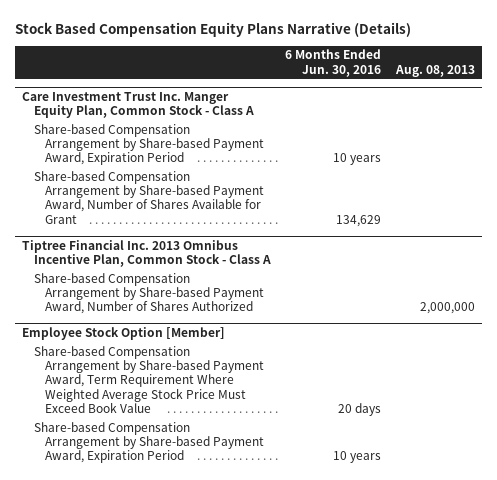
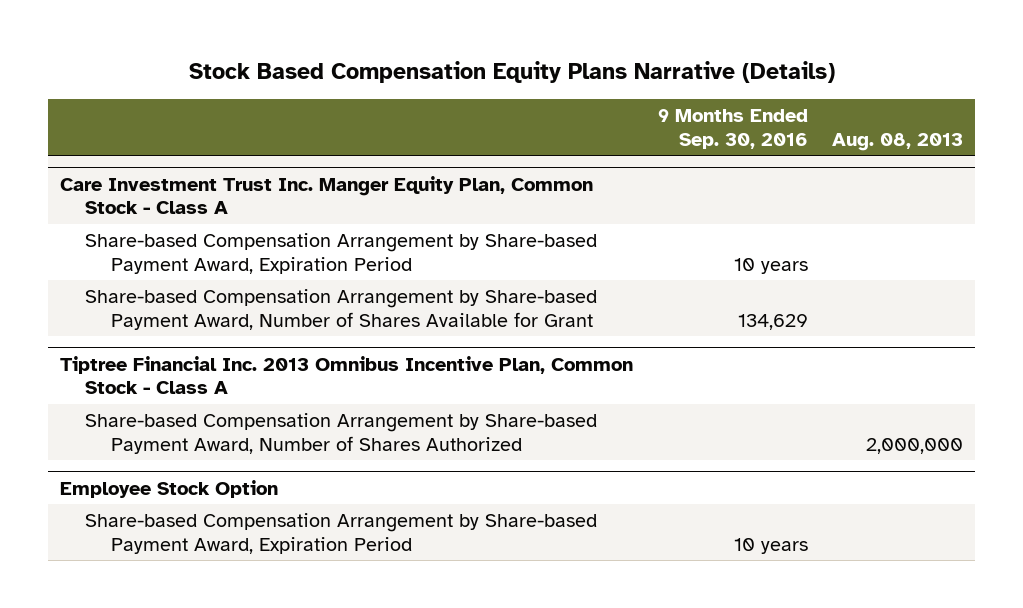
[285,49,382,77] 6 Months Ended Jun. 30, 2016 -> none
none -> [657,109,808,149] 9 Months Ended Sep. 30, 2016
[33,345,264,413] Share-based Compensation Arrangement by Share-based Payment Award, Term Requirement Where Weighted Average Stock Price Must Exceed Book Value -> none
[22,326,226,340] Employee Stock Option [Member] -> [60,479,279,498] Employee Stock Option

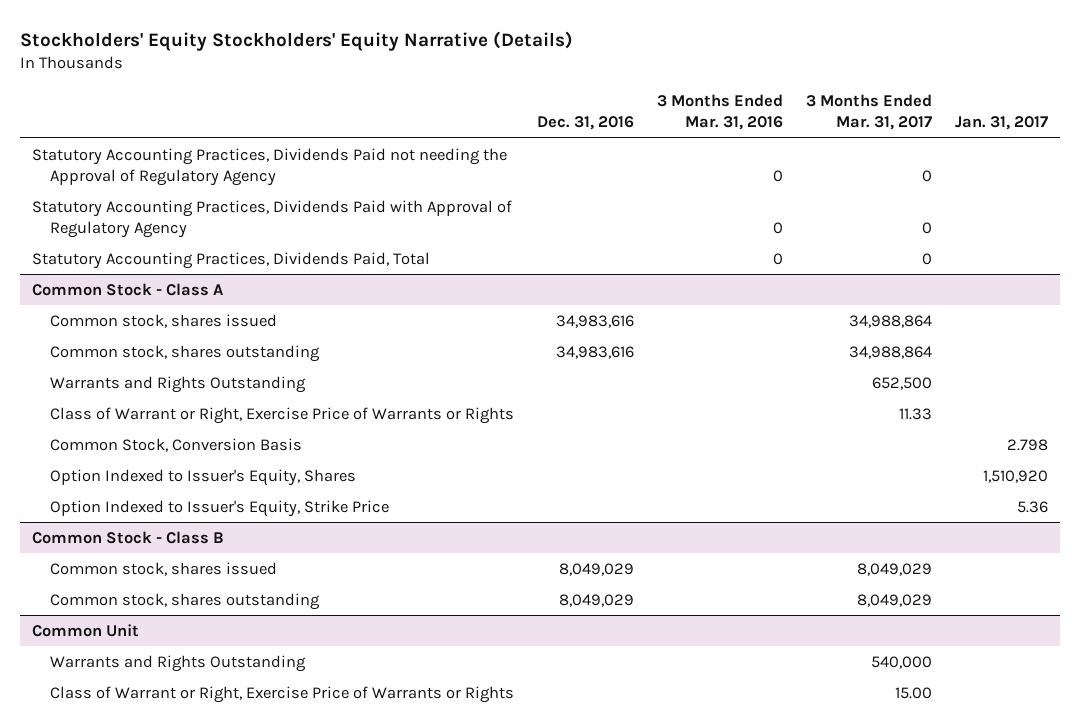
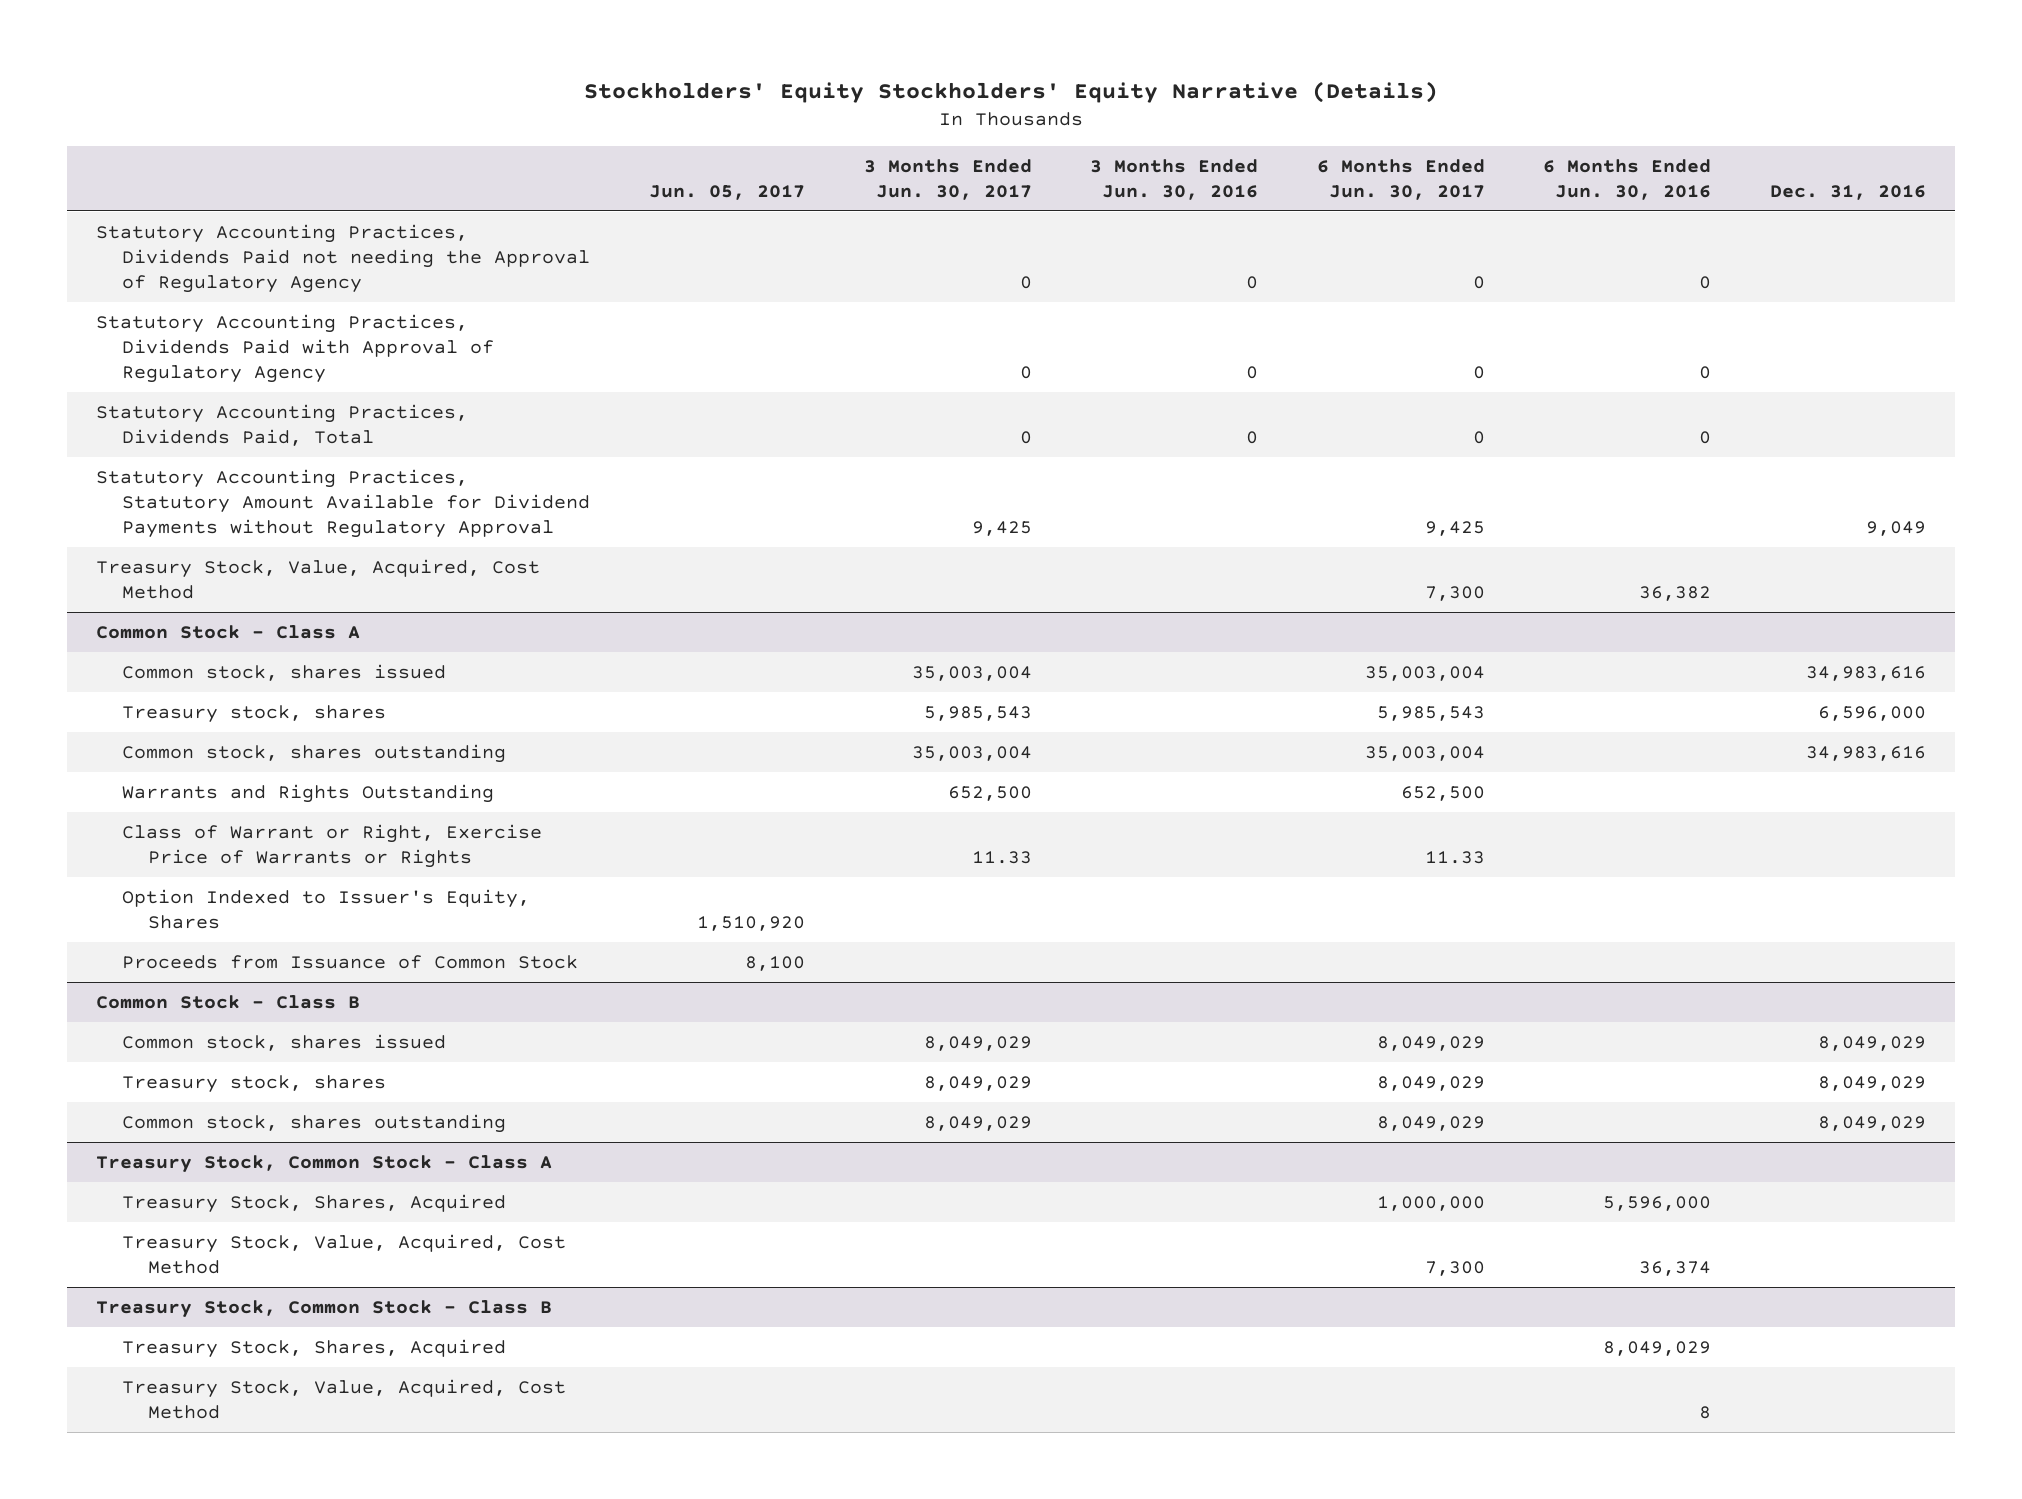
[657,93,784,131] 3 Months Ended Mar. 31, 2016 -> none
[806,93,933,131] 3 Months Ended Mar. 31, 2017 -> none
[955,116,1049,131] Jan. 31, 2017 -> none
none -> [648,184,805,200] Jun. 05, 2017
none -> [863,158,1032,200] 3 Months Ended Jun. 30, 2017
none -> [1090,158,1259,200] 3 Months Ended Jun. 30, 2016
none -> [1316,158,1485,200] 6 Months Ended Jun. 30, 2017
none -> [1543,158,1712,200] 6 Months Ended Jun. 30, 2016
none -> [96,469,591,538] Statutory Accounting Practices, Statutory Amount Available for Dividend Payments without Regulatory Approval
none -> [96,559,541,600] Treasury Stock, Value, Acquired, Cost Method
none -> [122,705,387,724] Treasury stock, shares
[50,437,303,452] Common Stock, Conversion Basis -> none
[50,499,390,517] Option Indexed to Issuer's Equity, Strike Price -> none
none -> [122,955,579,970] Proceeds from Issuance of Common Stock
none -> [122,1075,387,1094] Treasury stock, shares
[31,623,139,637] Common Unit -> none
[50,654,307,672] Warrants and Rights Outstanding -> none
[50,685,515,703] Class of Warrant or Right, Exercise Price of Warrants or Rights -> none
none -> [96,1155,553,1174] Treasury Stock, Common Stock - Class A
none -> [122,1194,507,1214] Treasury Stock, Shares, Acquired
none -> [122,1234,567,1275] Treasury Stock, Value, Acquired, Cost Method
none -> [96,1300,553,1319] Treasury Stock, Common Stock - Class B
none -> [122,1339,507,1359] Treasury Stock, Shares, Acquired
none -> [122,1379,567,1420] Treasury Stock, Value, Acquired, Cost Method

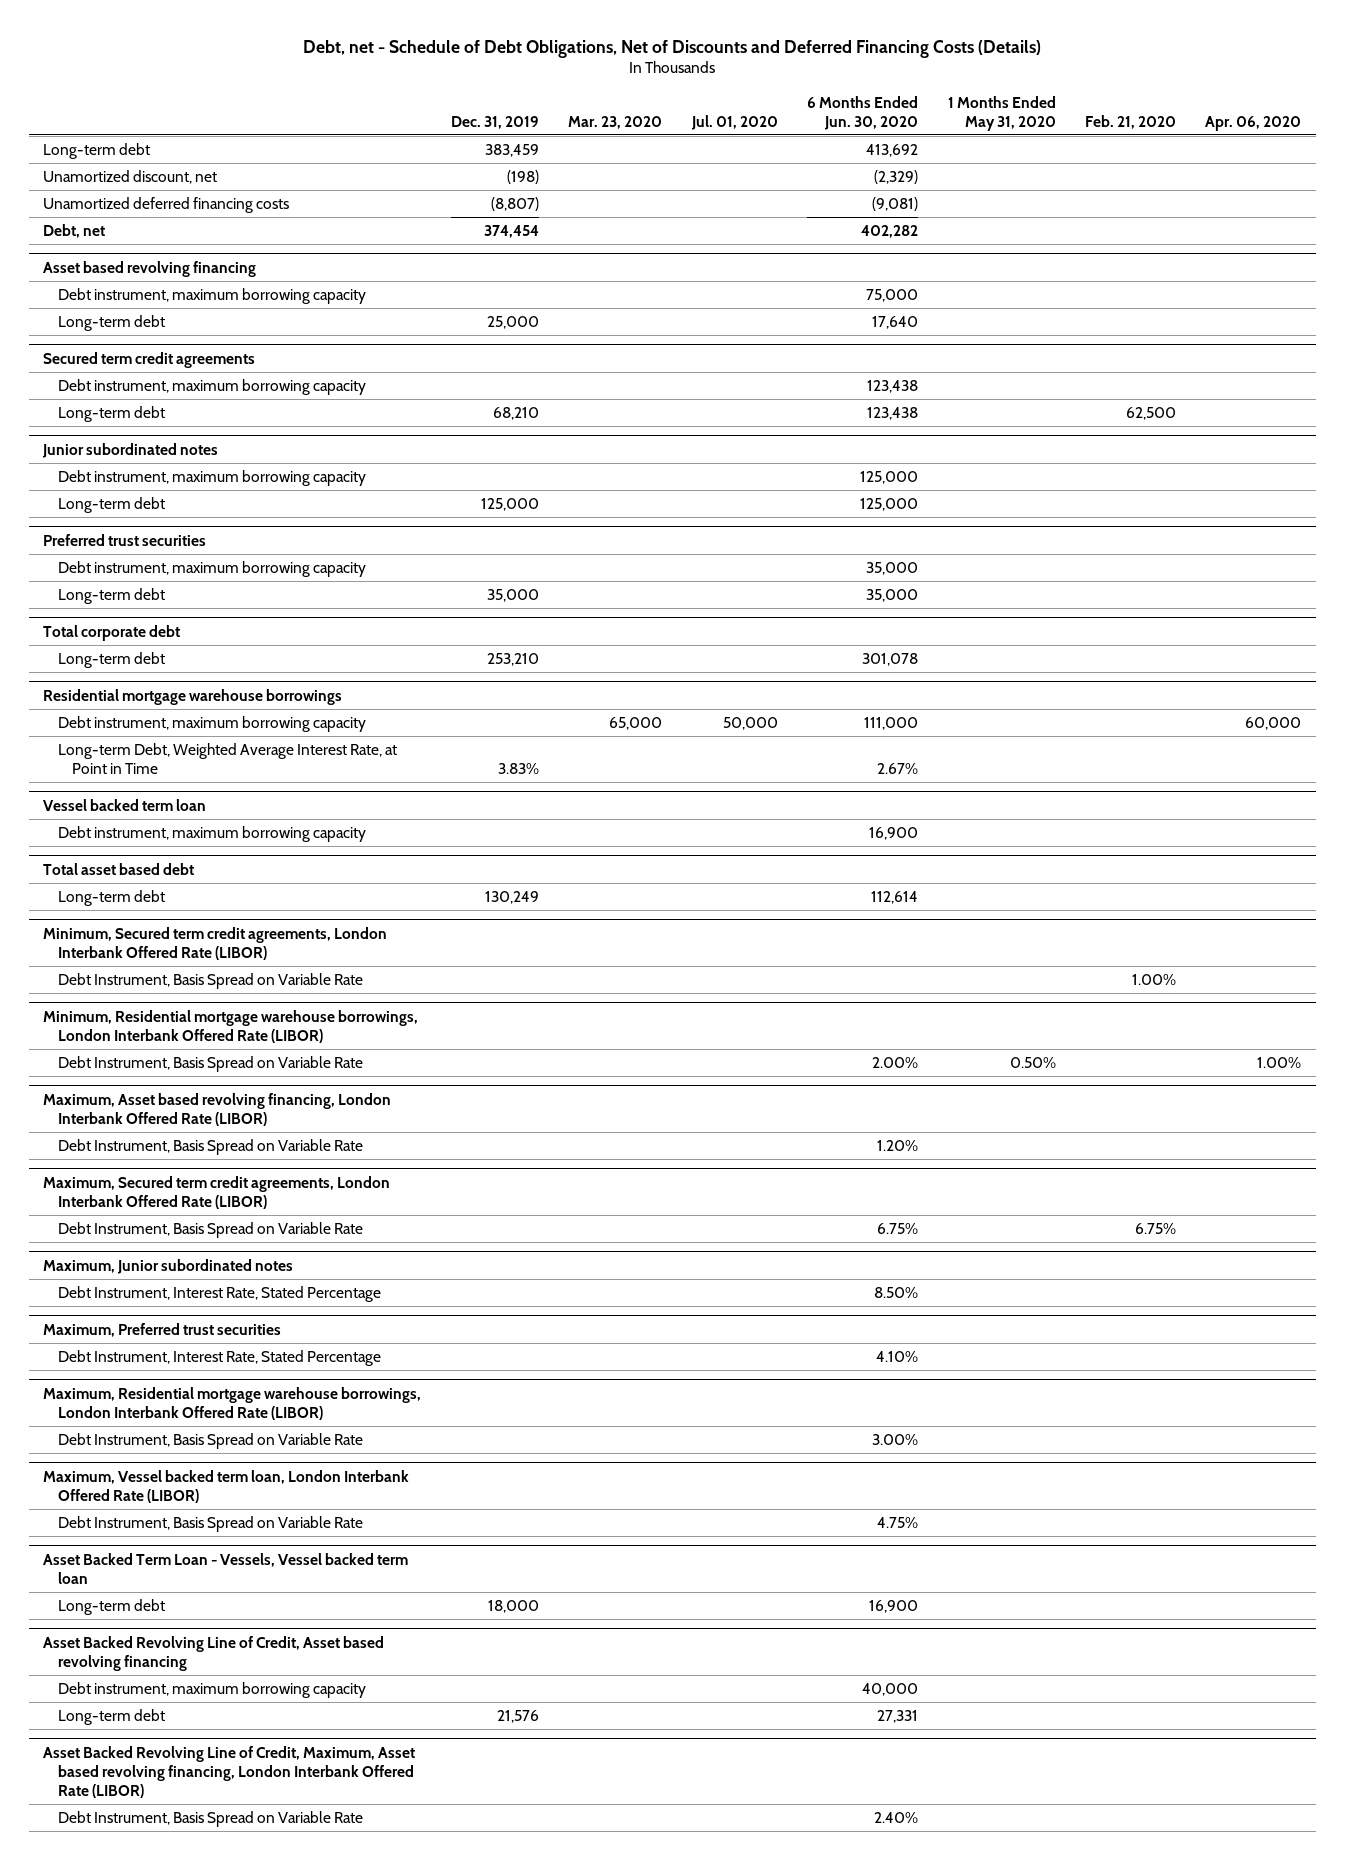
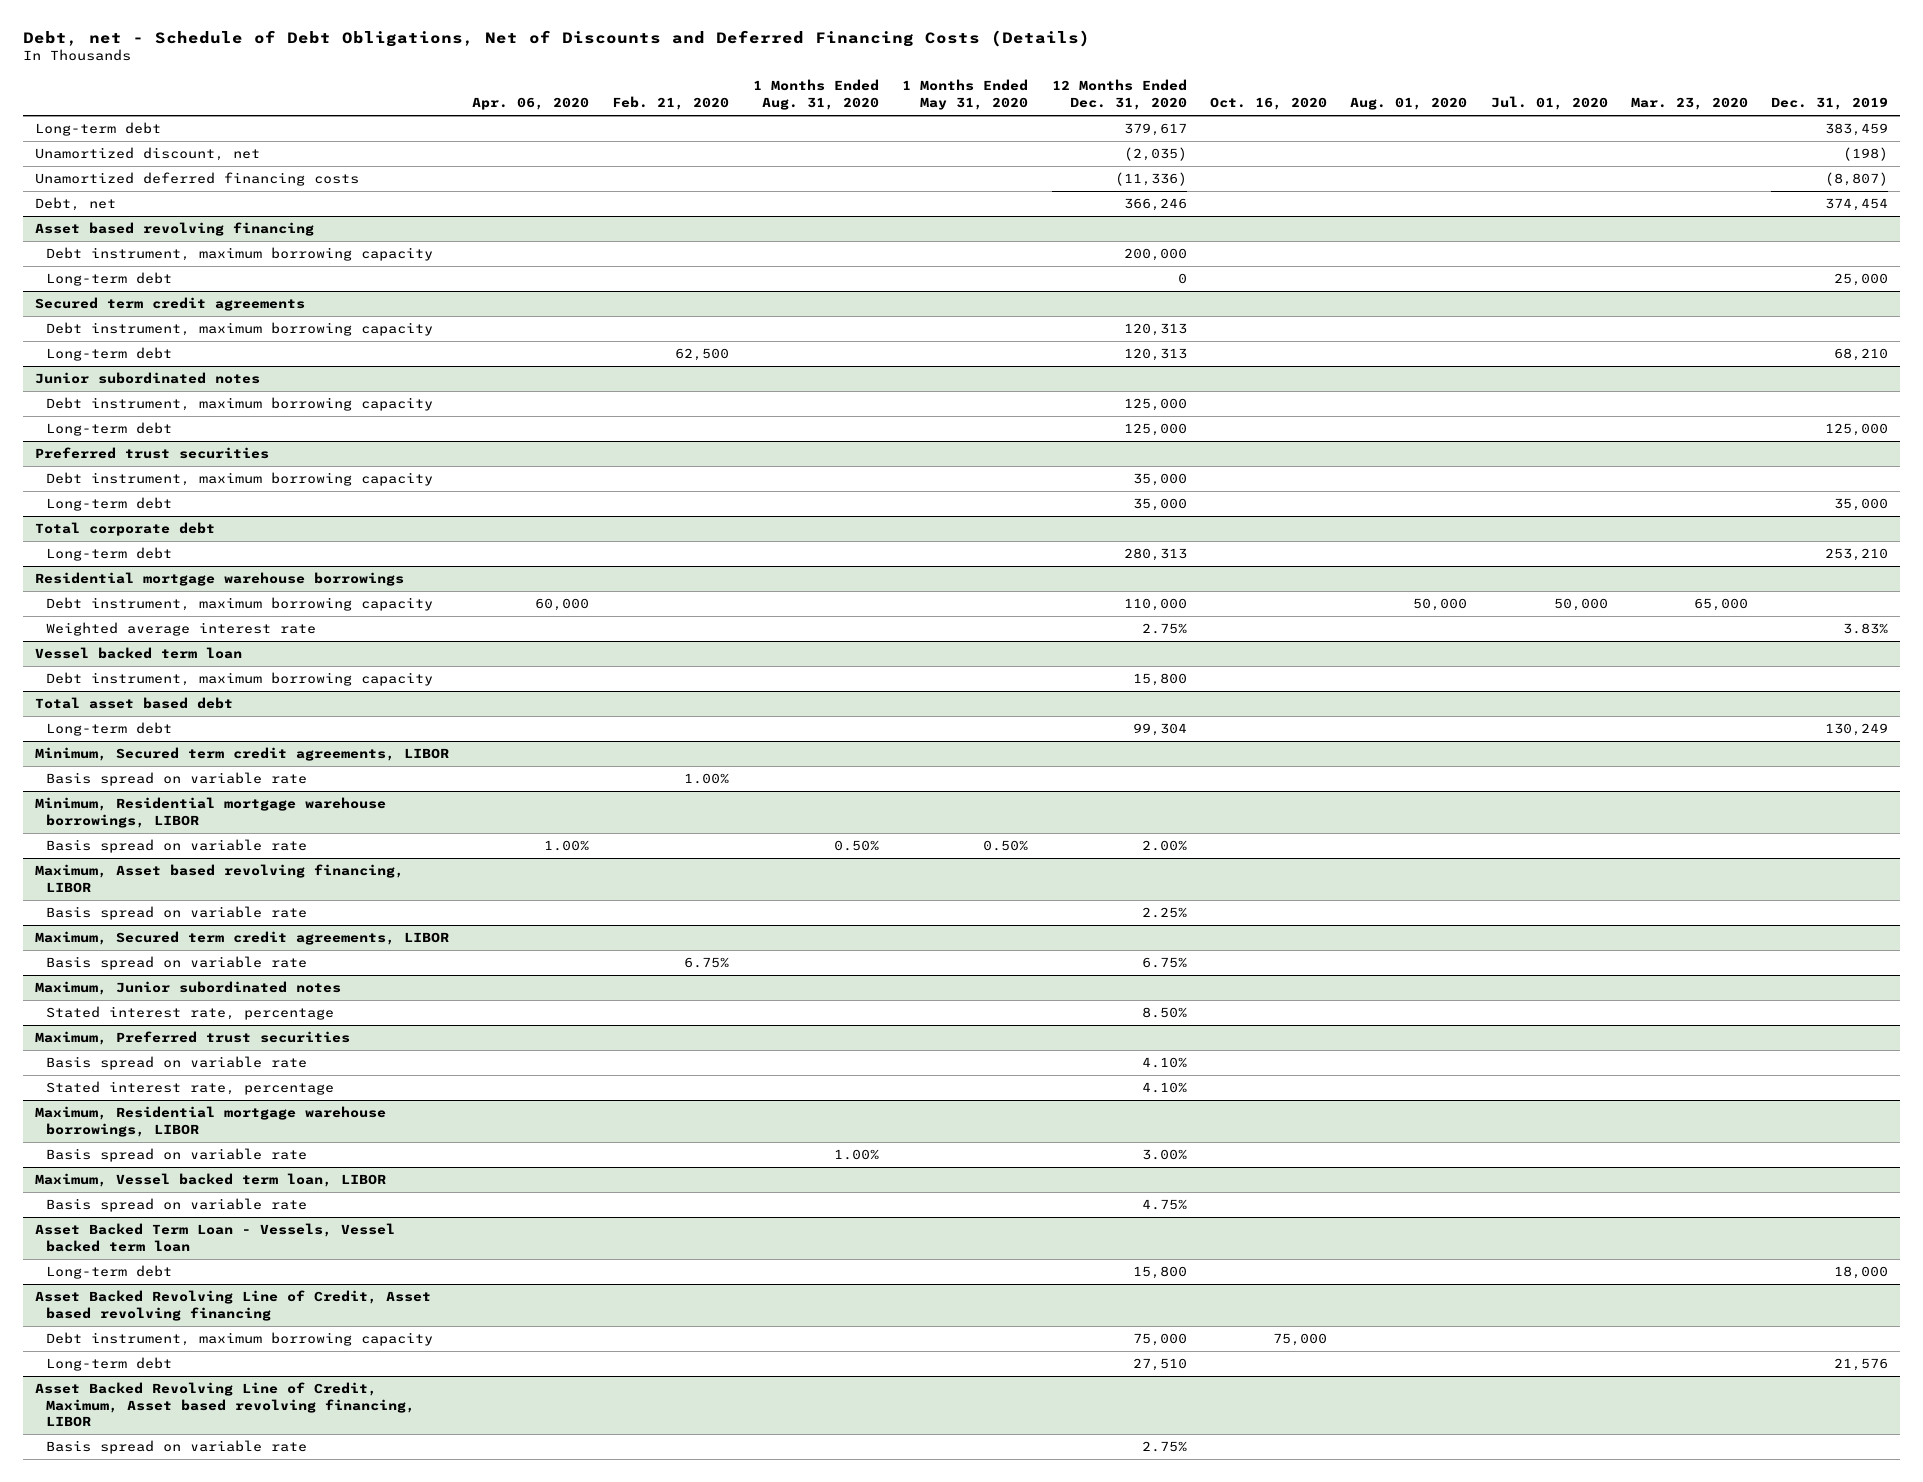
[807,95,919,130] 6 Months Ended Jun. 30, 2020 -> none
none -> [752,79,879,110] 1 Months Ended Aug. 31, 2020
none -> [1051,79,1187,110] 12 Months Ended Dec. 31, 2020
none -> [1209,96,1327,110] Oct. 16, 2020
none -> [1350,96,1468,110] Aug. 01, 2020
[57,743,397,775] Long-term Debt, Weighted Average Interest Rate, at Point in Time -> [45,622,316,637] Weighted average interest rate
[43,926,388,960] Minimum, Secured term credit agreements, London Interbank Offered Rate (LIBOR) -> [34,747,449,762] Minimum, Secured term credit agreements, LIBOR
[57,973,363,990] Debt Instrument, Basis Spread on Variable Rate -> [45,772,307,787] Basis spread on variable rate
[43,1009,419,1043] Minimum, Residential mortgage warehouse borrowings, London Interbank Offered Rate (LIBOR) -> [34,797,386,828] Minimum, Residential mortgage warehouse borrowings, LIBOR
[57,1056,363,1073] Debt Instrument, Basis Spread on Variable Rate -> [45,839,307,854] Basis spread on variable rate
[43,1092,392,1126] Maximum, Asset based revolving financing, London Interbank Offered Rate (LIBOR) -> [34,864,404,893] Maximum, Asset based revolving financing, LIBOR
[57,1139,363,1156] Debt Instrument, Basis Spread on Variable Rate -> [45,906,307,921] Basis spread on variable rate
[43,1175,391,1209] Maximum, Secured term credit agreements, London Interbank Offered Rate (LIBOR) -> [34,931,449,946] Maximum, Secured term credit agreements, LIBOR
[57,1222,363,1239] Debt Instrument, Basis Spread on Variable Rate -> [45,956,307,971] Basis spread on variable rate
[57,1286,381,1303] Debt Instrument, Interest Rate, Stated Percentage -> [45,1006,334,1021] Stated interest rate, percentage
none -> [45,1056,307,1071] Basis spread on variable rate
[57,1350,381,1367] Debt Instrument, Interest Rate, Stated Percentage -> [45,1081,334,1096] Stated interest rate, percentage
[43,1386,422,1420] Maximum, Residential mortgage warehouse borrowings, London Interbank Offered Rate (LIBOR) -> [34,1106,386,1137] Maximum, Residential mortgage warehouse borrowings, LIBOR
[57,1433,363,1450] Debt Instrument, Basis Spread on Variable Rate -> [45,1148,307,1163] Basis spread on variable rate
[43,1469,410,1503] Maximum, Vessel backed term loan, London Interbank Offered Rate (LIBOR) -> [34,1173,386,1188] Maximum, Vessel backed term loan, LIBOR
[57,1516,363,1533] Debt Instrument, Basis Spread on Variable Rate -> [45,1198,307,1213] Basis spread on variable rate
[43,1745,416,1798] Asset Backed Revolving Line of Credit, Maximum, Asset based revolving financing, London Interbank Offered Rate (LIBOR) -> [34,1382,415,1428] Asset Backed Revolving Line of Credit, Maximum, Asset based revolving financing, LIBOR
[57,1811,363,1828] Debt Instrument, Basis Spread on Variable Rate -> [45,1440,307,1455] Basis spread on variable rate

